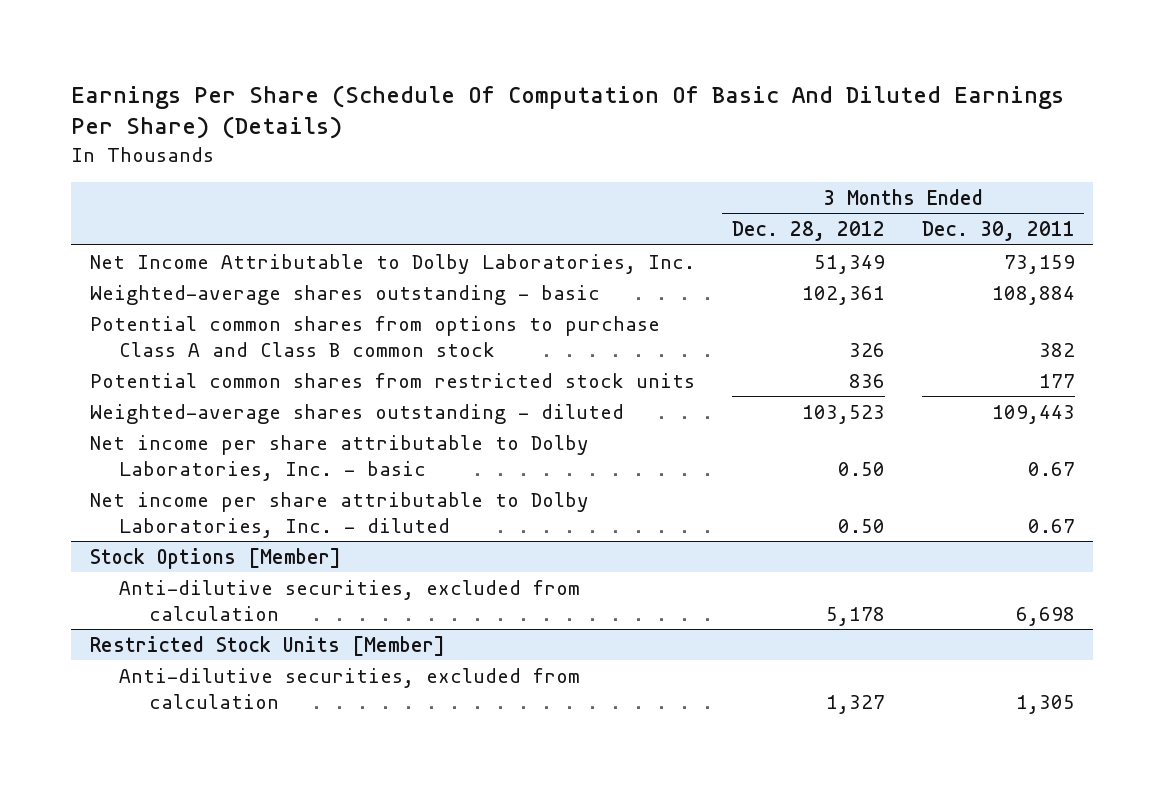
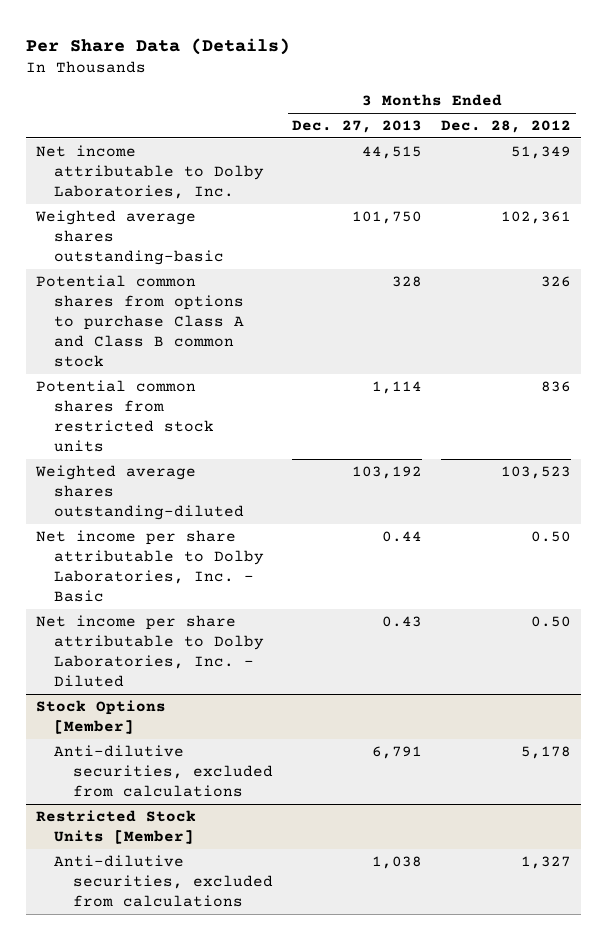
[71,84,1065,140] Earnings Per Share (Schedule Of Computation Of Basic And Diluted Earnings Per Share) (Details) -> [26,37,291,55] Per Share Data (Details)
[921,220,1075,241] Dec. 30, 2011 -> none
none -> [292,120,423,134] Dec. 27, 2013
[89,253,695,274] Net Income Attributable to Dolby Laboratories, Inc. -> [35,145,265,200] Net income attributable to Dolby Laboratories, Inc.
[89,284,600,305] Weighted-average shares outstanding - basic -> [34,210,225,266] Weighted average shares outstanding-basic
[89,403,624,424] Weighted-average shares outstanding - diluted -> [34,465,245,521] Weighted average shares outstanding-diluted
[89,434,589,481] Net income per share attributable to Dolby Laboratories, Inc. - basic -> [35,530,265,603] Net income per share attributable to Dolby Laboratories, Inc. - Basic
[89,491,589,538] Net income per share attributable to Dolby Laboratories, Inc. - diluted -> [35,615,265,688] Net income per share attributable to Dolby Laboratories, Inc. - Diluted
[119,579,581,621] Anti-dilutive securities, excluded from calculation -> [54,745,274,798] Anti-dilutive securities, excluded from calculations
[119,667,581,709] Anti-dilutive securities, excluded from calculation -> [54,855,274,908] Anti-dilutive securities, excluded from calculations

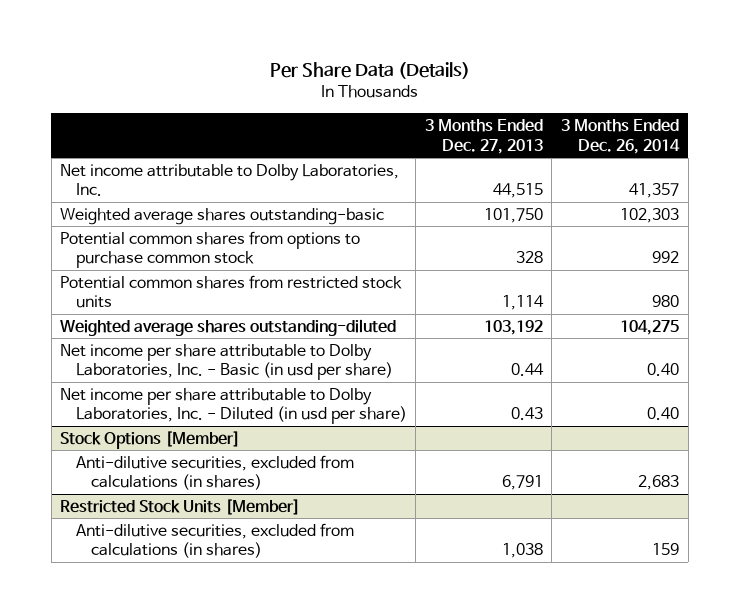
[441,120,572,134] Dec. 28, 2012 -> none
none -> [560,118,680,154] 3 Months Ended Dec. 26, 2014
[35,275,245,368] Potential common shares from options to purchase Class A and Class B common stock -> [60,230,361,269] Potential common shares from options to purchase common stock
[35,530,265,603] Net income per share attributable to Dolby Laboratories, Inc. - Basic -> [60,343,393,381] Net income per share attributable to Dolby Laboratories, Inc. - Basic (in usd per share)
[35,615,265,688] Net income per share attributable to Dolby Laboratories, Inc. - Diluted -> [60,387,407,425] Net income per share attributable to Dolby Laboratories, Inc. - Diluted (in usd per share)
[54,745,274,798] Anti-dilutive securities, excluded from calculations -> [75,454,354,491] Anti-dilutive securities, excluded from calculations (in shares)
[54,855,274,908] Anti-dilutive securities, excluded from calculations -> [75,522,354,559] Anti-dilutive securities, excluded from calculations (in shares)

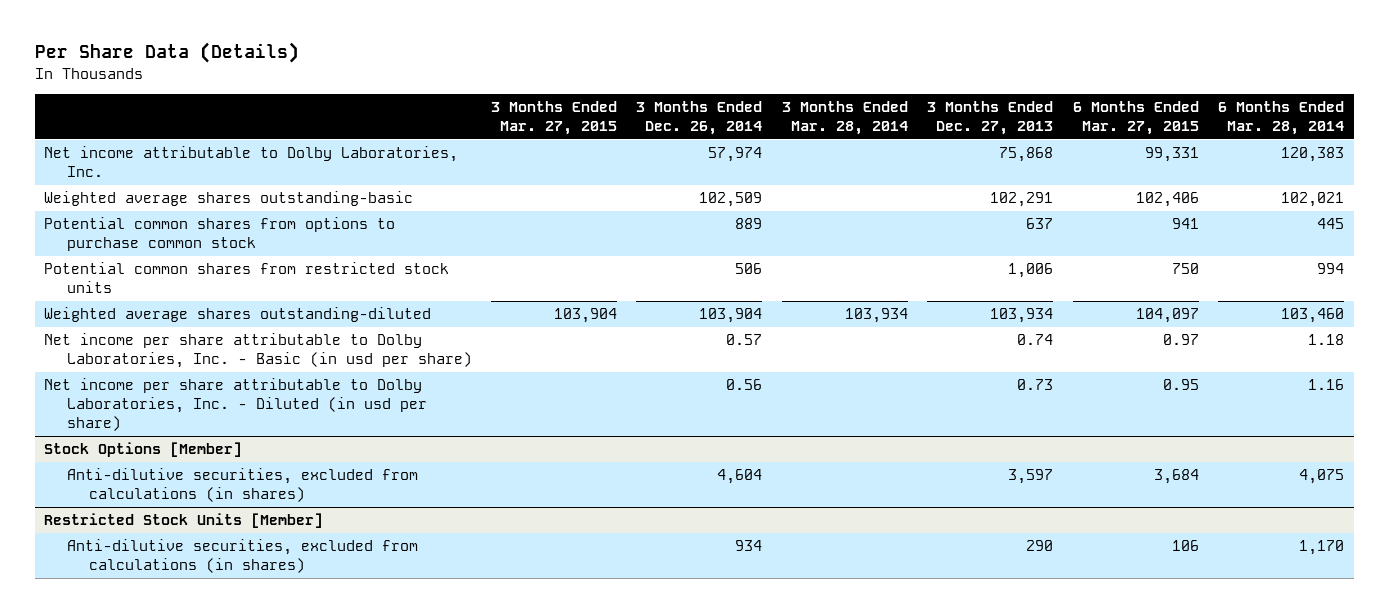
none -> [490,101,617,135] 3 Months Ended Mar. 27, 2015
none -> [781,101,908,135] 3 Months Ended Mar. 28, 2014
none -> [1072,101,1199,135] 6 Months Ended Mar. 27, 2015
none -> [1218,101,1345,135] 6 Months Ended Mar. 28, 2014
[492,183,543,199] 44,515 -> [999,147,1054,163] 75,868
[628,183,679,199] 41,357 -> [708,147,763,163] 57,974
[483,207,543,223] 101,750 -> [990,192,1054,208] 102,291
[619,207,679,223] 102,303 -> [699,192,763,208] 102,509
[515,251,543,264] 328 -> [1026,218,1054,230] 637
[651,251,679,264] 992 -> [735,218,763,230] 889
[501,295,544,311] 1,114 -> [1008,263,1054,279] 1,006
[651,295,679,308] 980 -> [735,263,763,275] 506
[483,319,543,335] 103,192 -> [990,308,1054,324] 103,934
[619,319,679,335] 104,275 -> [699,308,763,324] 103,904
[510,363,544,377] 0.44 -> [1017,334,1054,346] 0.74
[646,363,679,377] 0.40 -> [726,334,763,346] 0.57
[510,407,543,421] 0.43 -> [1017,379,1054,391] 0.73
[646,407,679,421] 0.40 -> [726,379,763,391] 0.56
[501,475,543,491] 6,791 -> [1008,469,1054,485] 3,597
[637,475,679,491] 2,683 -> [717,469,763,485] 4,604
[501,543,543,559] 1,038 -> [1026,540,1054,552] 290
[651,543,679,556] 159 -> [735,540,763,552] 934

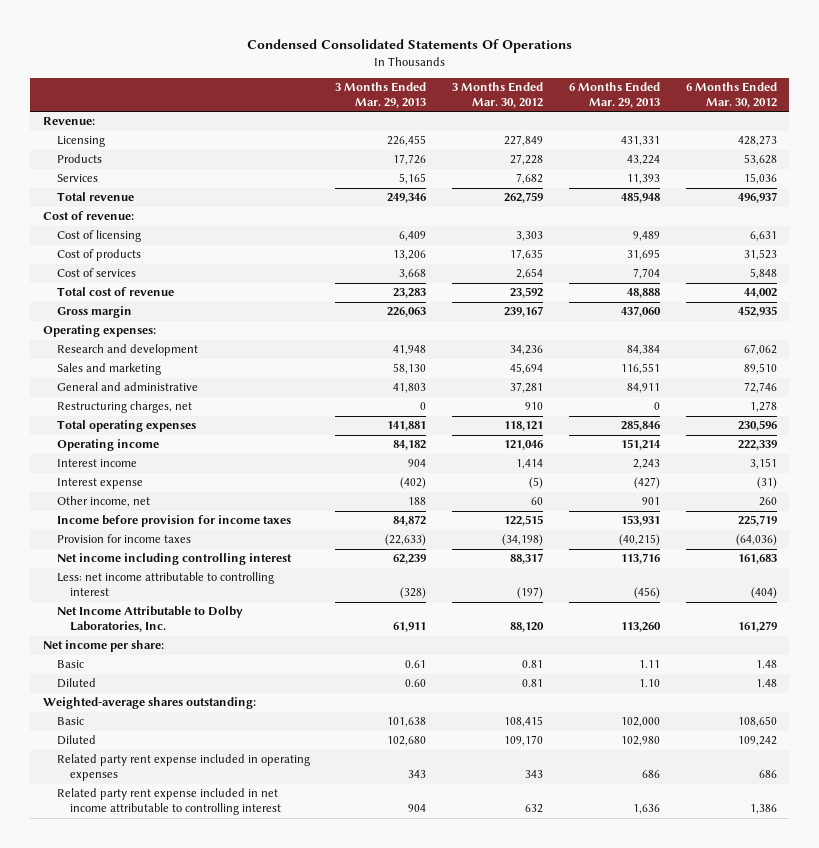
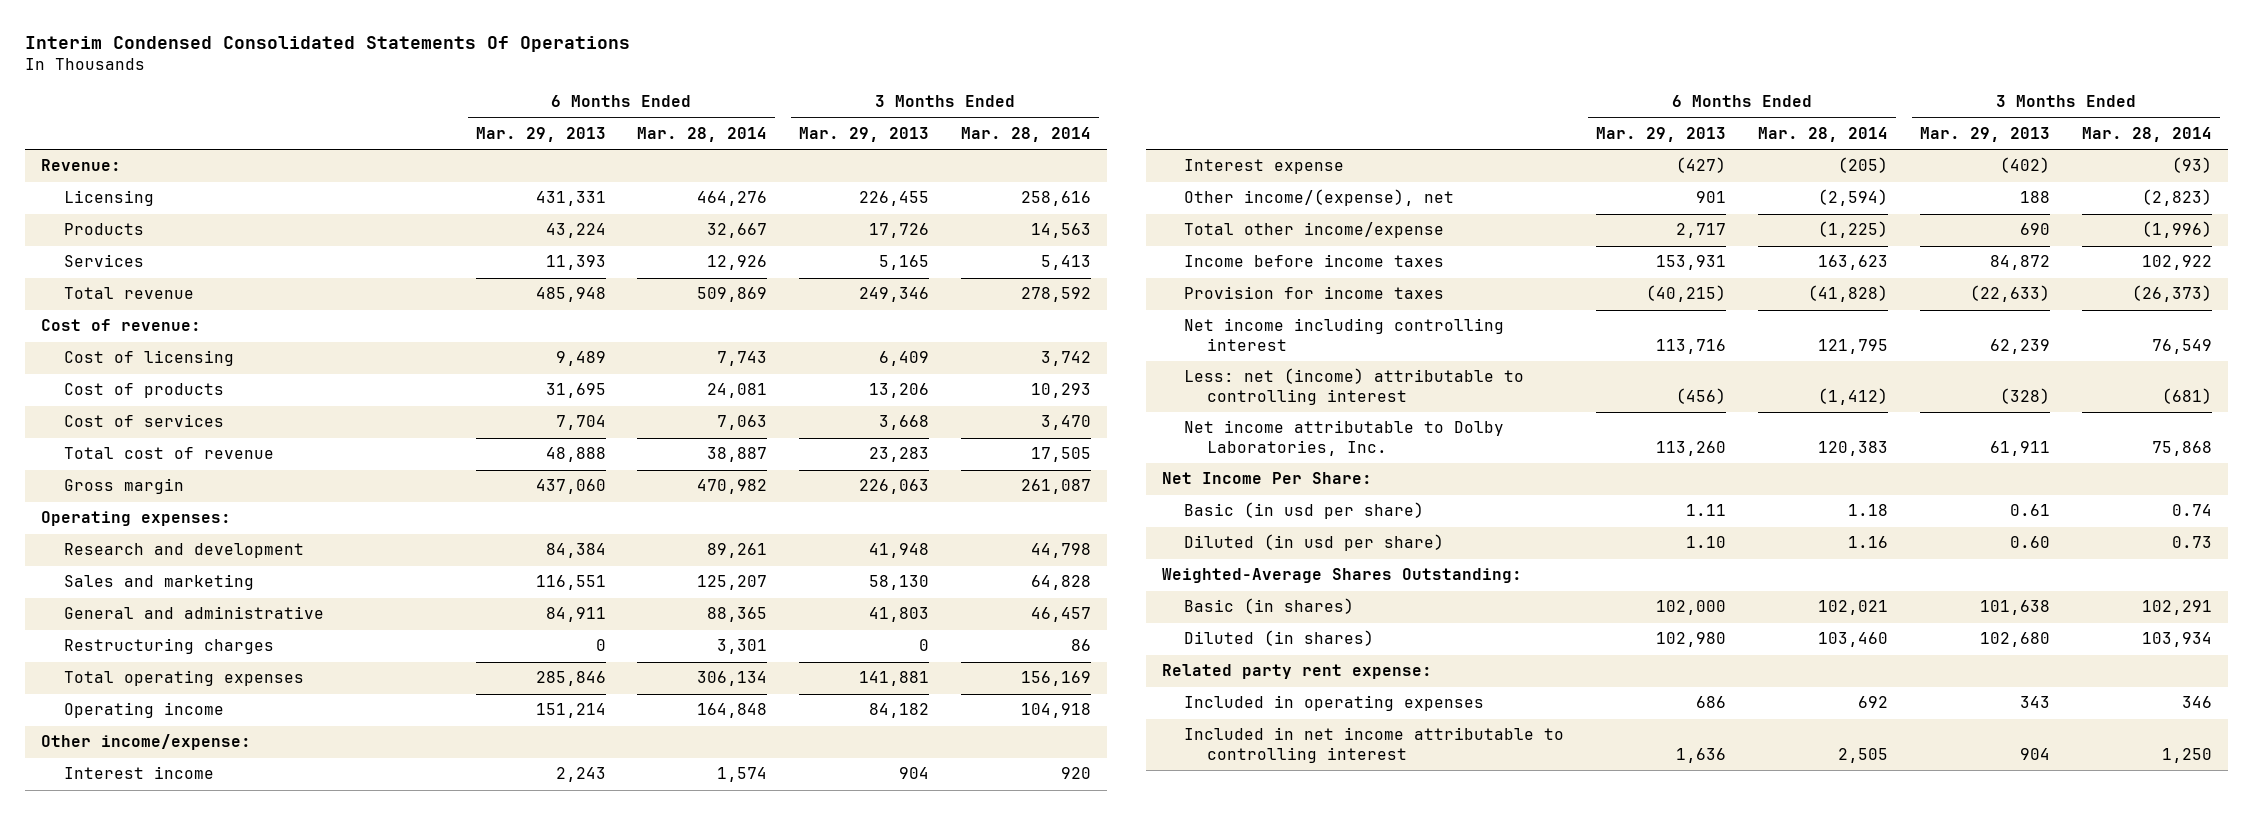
[246,38,572,53] Condensed Consolidated Statements Of Operations -> [25,36,631,53] Interim Condensed Consolidated Statements Of Operations
[452,82,544,109] 3 Months Ended Mar. 30, 2012 -> none
[685,82,777,109] 6 Months Ended Mar. 30, 2012 -> none
none -> [637,127,768,143] Mar. 28, 2014
none -> [961,127,1092,143] Mar. 28, 2014
[56,401,192,414] Restructuring charges, net -> [63,638,274,655] Restructuring charges
none -> [41,734,252,751] Other income/expense:
[56,496,150,508] Other income, net -> [1184,189,1455,207] Other income/(expense), net
none -> [1184,222,1445,239] Total other income/expense
[56,515,291,528] Income before provision for income taxes -> [1184,254,1445,268] Income before income taxes
[56,572,274,597] Less: net income attributable to controlling interest -> [1184,368,1525,405] Less: net (income) attributable to controlling interest
[56,606,243,633] Net Income Attributable to Dolby Laboratories, Inc. -> [1184,420,1505,456] Net income attributable to Dolby Laboratories, Inc.
[42,640,164,653] Net income per share: -> [1161,472,1372,485] Net Income Per Share:
[56,660,84,669] Basic -> [1184,502,1425,520] Basic (in usd per share)
[56,678,96,689] Diluted -> [1184,534,1445,552] Diluted (in usd per share)
[42,697,256,710] Weighted-average shares outstanding: -> [1161,568,1522,584] Weighted-Average Shares Outstanding:
[56,717,84,726] Basic -> [1184,598,1355,615] Basic (in shares)
[56,735,96,746] Diluted -> [1184,630,1375,647] Diluted (in shares)
none -> [1161,664,1432,680] Related party rent expense:
[56,754,310,782] Related party rent expense included in operating expenses -> [1184,695,1485,712] Included in operating expenses
[56,788,282,816] Related party rent expense included in net income attributable to controlling interest -> [1184,727,1565,763] Included in net income attributable to controlling interest

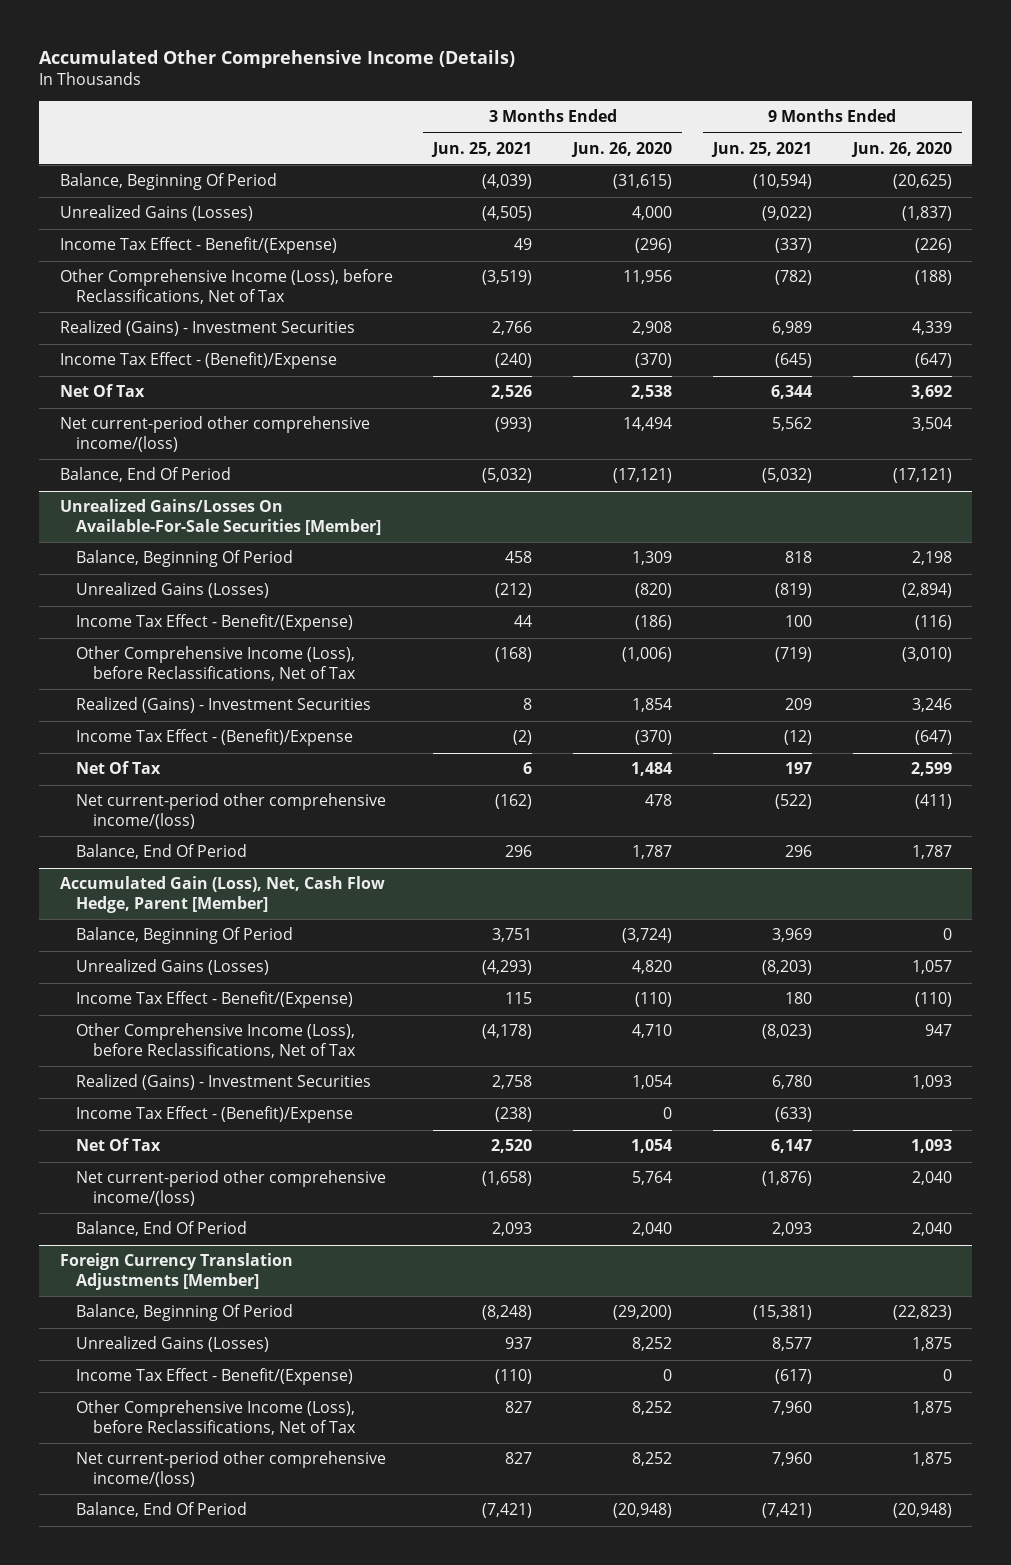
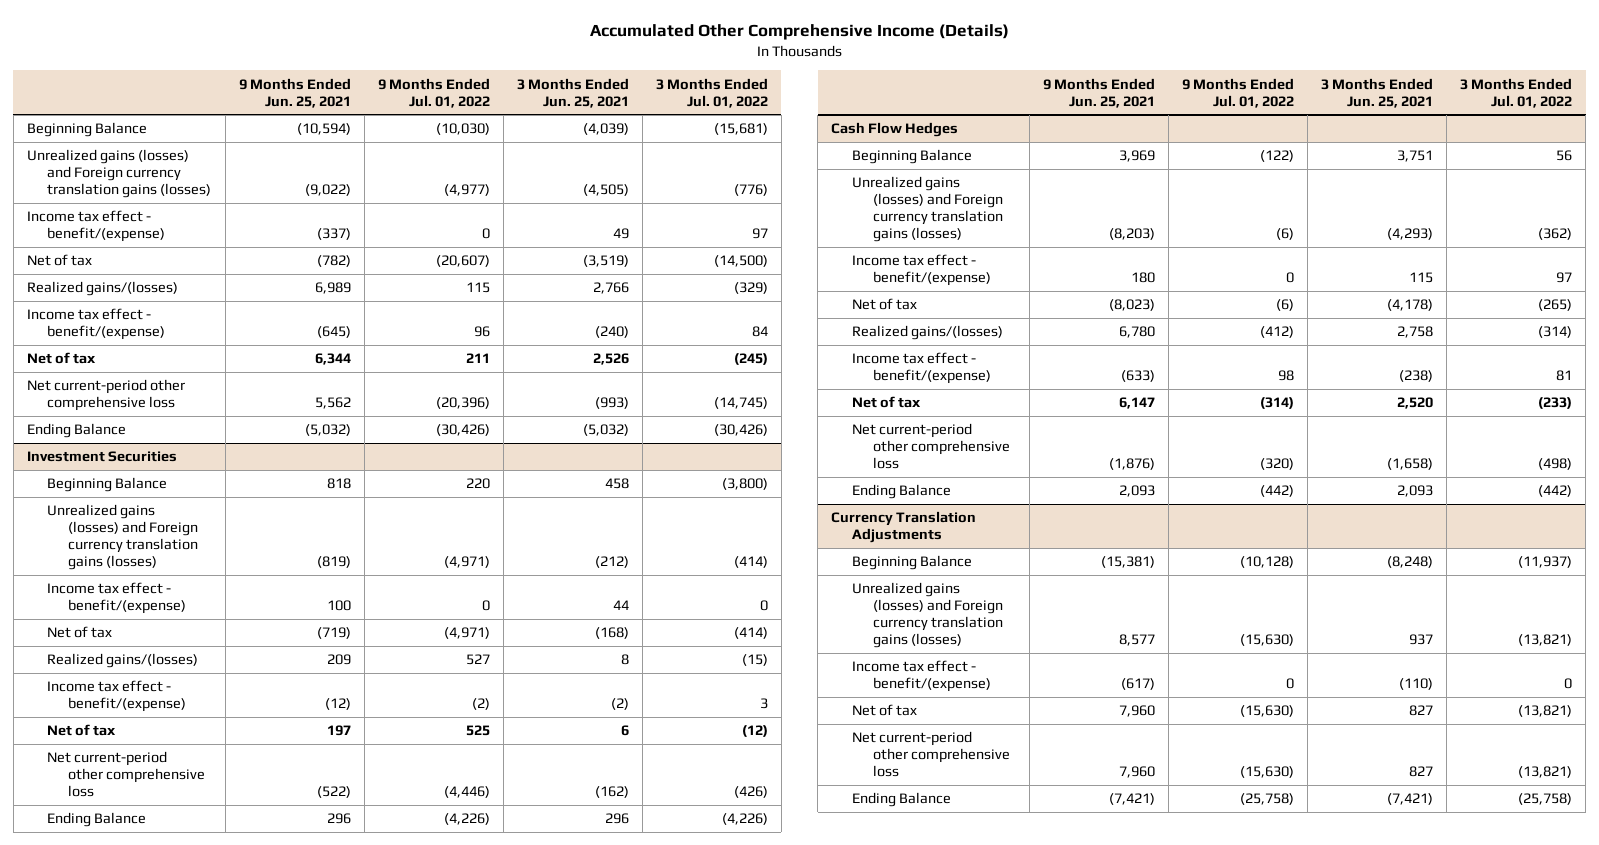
[571,141,673,157] Jun. 26, 2020 -> none
[850,141,952,157] Jun. 26, 2020 -> none
none -> [377,77,490,108] 9 Months Ended Jul. 01, 2022
none -> [655,77,768,108] 3 Months Ended Jul. 01, 2022
[59,173,277,191] Balance, Beginning Of Period -> [26,122,147,138] Beginning Balance
[59,205,253,222] Unrealized Gains (Losses) -> [26,149,212,199] Unrealized gains (losses) and Foreign currency translation gains (losses)
[59,237,337,255] Income Tax Effect - Benefit/(Expense) -> [26,210,166,243] Income tax effect - benefit/(expense)
[59,269,393,305] Other Comprehensive Income (Loss), before Reclassifications, Net of Tax -> [26,254,92,267] Net of tax
[59,320,355,337] Realized (Gains) - Investment Securities -> [26,281,178,297] Realized gains/(losses)
[59,352,337,370] Income Tax Effect - (Benefit)/Expense -> [26,308,166,341] Income tax effect - benefit/(expense)
[59,384,145,398] Net Of Tax -> [26,352,96,365] Net of tax
[59,416,370,453] Net current-period other comprehensive income/(loss) -> [26,379,185,412] Net current-period other comprehensive loss
[59,467,231,483] Balance, End Of Period -> [26,423,126,439] Ending Balance
[59,499,382,536] Unrealized Gains/Losses On Available-For-Sale Securities [Member] -> [26,451,177,463] Investment Securities
[76,550,294,568] Balance, Beginning Of Period -> [47,477,168,493] Beginning Balance
[76,582,270,599] Unrealized Gains (Losses) -> [47,504,199,570] Unrealized gains (losses) and Foreign currency translation gains (losses)
[76,614,354,632] Income Tax Effect - Benefit/(Expense) -> [47,582,187,615] Income tax effect - benefit/(expense)
[76,646,356,682] Other Comprehensive Income (Loss), before Reclassifications, Net of Tax -> [47,626,113,639] Net of tax
[76,697,372,714] Realized (Gains) - Investment Securities -> [47,653,199,669] Realized gains/(losses)
[76,729,354,747] Income Tax Effect - (Benefit)/Expense -> [47,680,187,713] Income tax effect - benefit/(expense)
[76,761,162,775] Net Of Tax -> [47,724,117,737] Net of tax
[76,793,387,830] Net current-period other comprehensive income/(loss) -> [47,751,206,798] Net current-period other comprehensive loss
[76,844,248,860] Balance, End Of Period -> [47,812,147,828] Ending Balance
[59,876,385,914] Accumulated Gain (Loss), Net, Cash Flow Hedge, Parent [Member] -> [831,122,959,138] Cash Flow Hedges
[76,927,294,945] Balance, Beginning Of Period -> [851,149,972,165] Beginning Balance
[76,959,270,976] Unrealized Gains (Losses) -> [851,176,1003,242] Unrealized gains (losses) and Foreign currency translation gains (losses)
[76,991,354,1009] Income Tax Effect - Benefit/(Expense) -> [851,254,991,287] Income tax effect - benefit/(expense)
[76,1023,356,1059] Other Comprehensive Income (Loss), before Reclassifications, Net of Tax -> [851,298,917,311] Net of tax
[76,1074,372,1091] Realized (Gains) - Investment Securities -> [851,325,1003,341] Realized gains/(losses)
[76,1106,354,1124] Income Tax Effect - (Benefit)/Expense -> [851,352,991,385] Income tax effect - benefit/(expense)
[76,1138,162,1152] Net Of Tax -> [851,396,921,409] Net of tax
[76,1170,387,1207] Net current-period other comprehensive income/(loss) -> [851,423,1010,470] Net current-period other comprehensive loss
[76,1221,248,1237] Balance, End Of Period -> [851,484,951,500] Ending Balance
[59,1253,293,1291] Foreign Currency Translation Adjustments [Member] -> [831,511,977,544] Currency Translation Adjustments
[76,1304,294,1322] Balance, Beginning Of Period -> [851,555,972,571] Beginning Balance
[76,1336,270,1353] Unrealized Gains (Losses) -> [851,582,1003,648] Unrealized gains (losses) and Foreign currency translation gains (losses)
[76,1368,354,1386] Income Tax Effect - Benefit/(Expense) -> [851,660,991,693] Income tax effect - benefit/(expense)
[76,1400,356,1436] Other Comprehensive Income (Loss), before Reclassifications, Net of Tax -> [851,704,917,717] Net of tax
[76,1451,387,1488] Net current-period other comprehensive income/(loss) -> [851,731,1010,778] Net current-period other comprehensive loss
[76,1502,248,1518] Balance, End Of Period -> [851,792,951,808] Ending Balance

